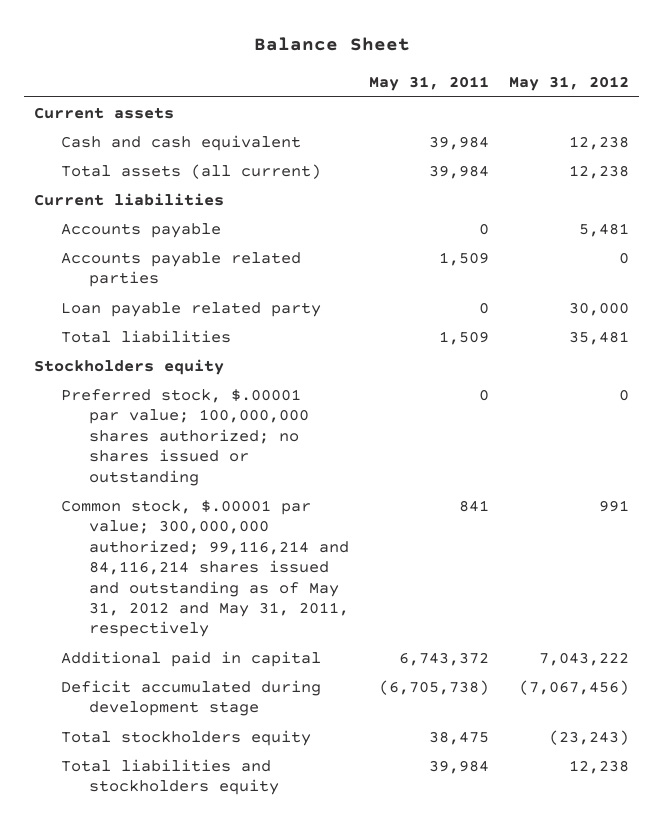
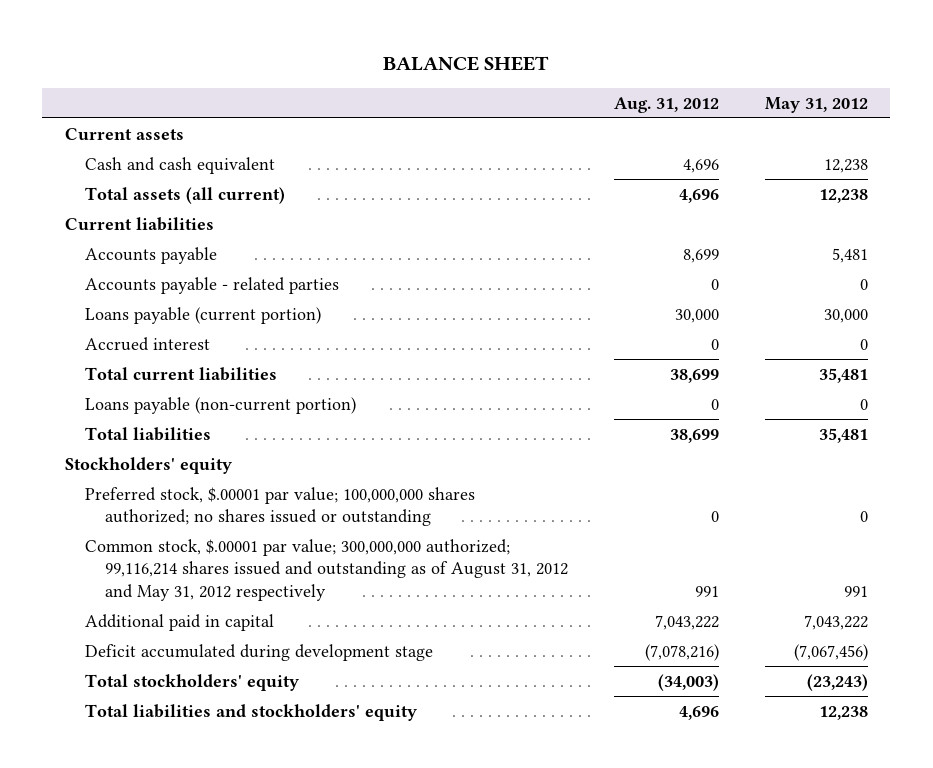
[253,37,410,52] Balance Sheet -> [383,56,550,72] BALANCE SHEET
[368,76,489,92] May 31, 2011 -> none
none -> [613,96,719,113] Aug. 31, 2012
[61,301,322,317] Loan payable related party -> none
[61,251,302,288] Accounts payable related parties -> [85,276,340,294] Accounts payable - related parties
none -> [85,306,322,324] Loans payable (current portion)
none -> [85,336,211,351] Accrued interest
none -> [85,366,278,381] Total current liabilities
none -> [85,396,357,414] Loans payable (non-current portion)
[34,358,225,375] Stockholders equity -> [65,456,233,474] Stockholders' equity
[61,499,349,638] Common stock, $.00001 par value; 300,000,000 authorized; 99,116,214 and 84,116,214 shares issued and outstanding as of May 31, 2012 and May 31, 2011, respectively -> [85,538,568,601] Common stock, $.00001 par value; 300,000,000 authorized; 99,116,214 shares issued and outstanding as of August 31, 2012 and May 31, 2012 respectively
[61,729,312,746] Total stockholders equity -> [85,673,300,691] Total stockholders' equity
[61,758,279,796] Total liabilities and stockholders equity -> [85,703,418,721] Total liabilities and stockholders' equity

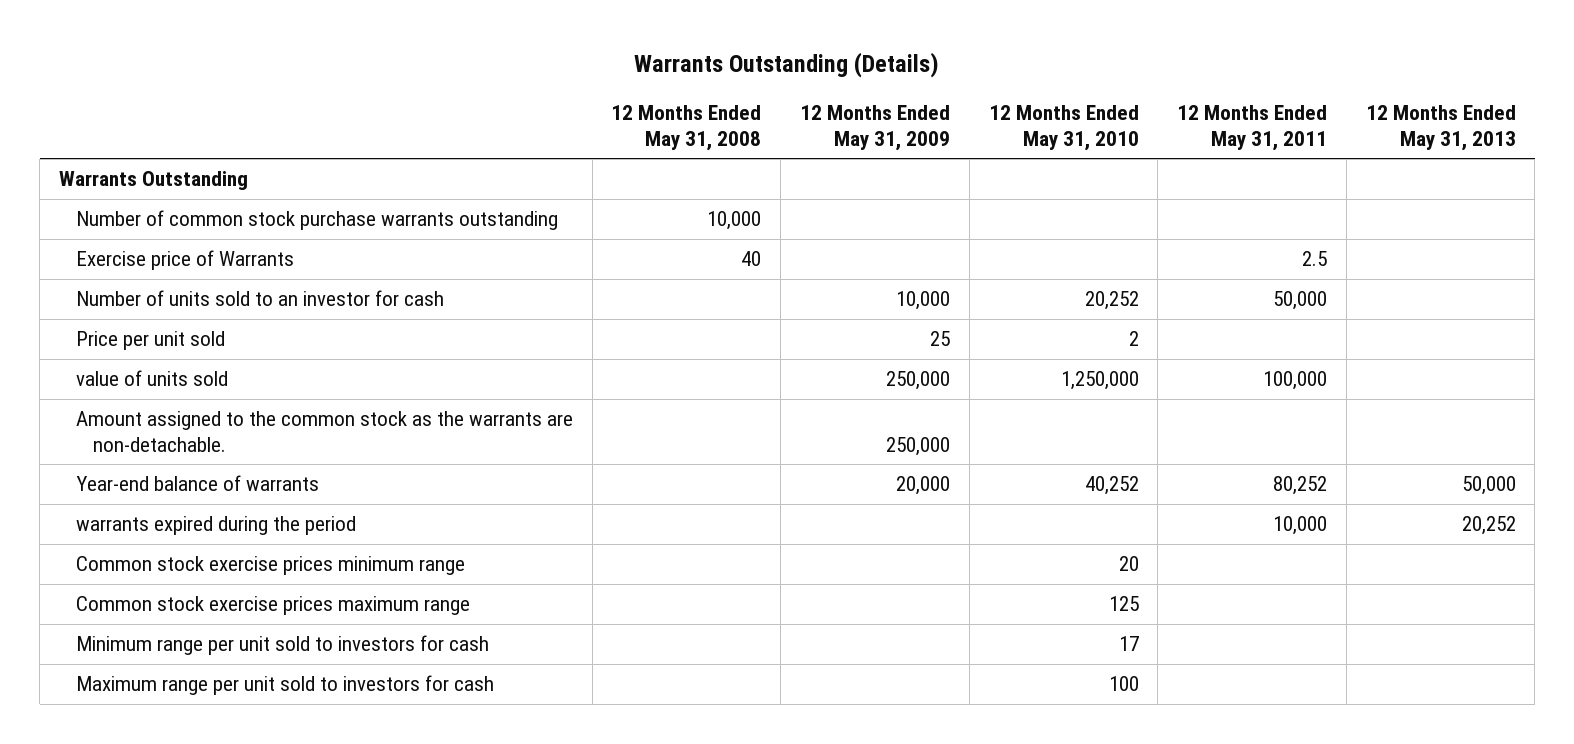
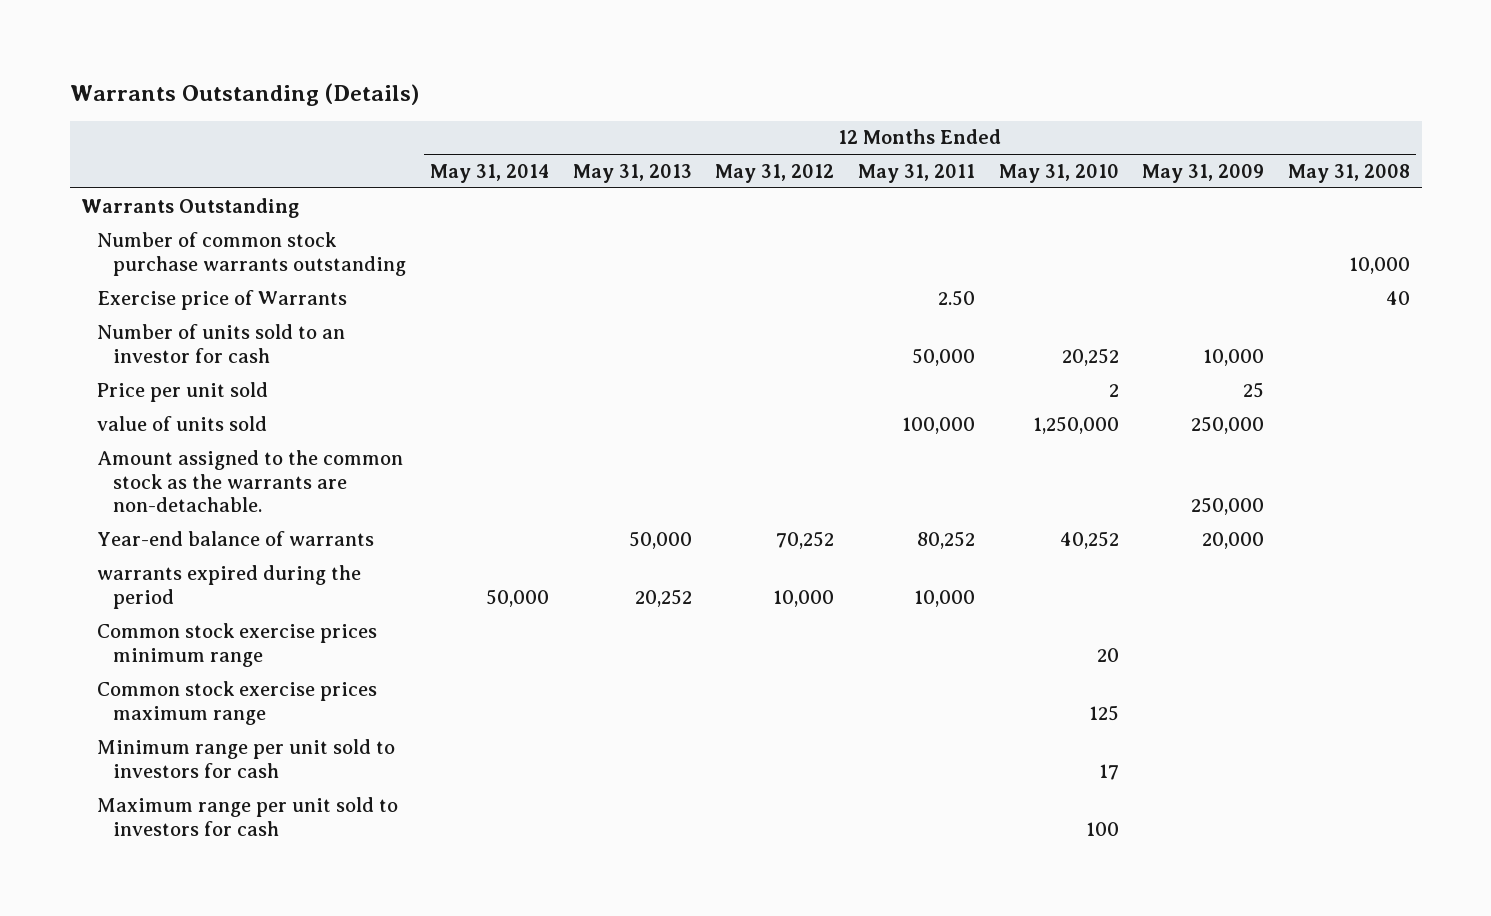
none -> [429,163,549,183] May 31, 2014
none -> [715,163,835,183] May 31, 2012
[1302,251,1328,267] 2.5 -> [937,289,975,306] 2.50

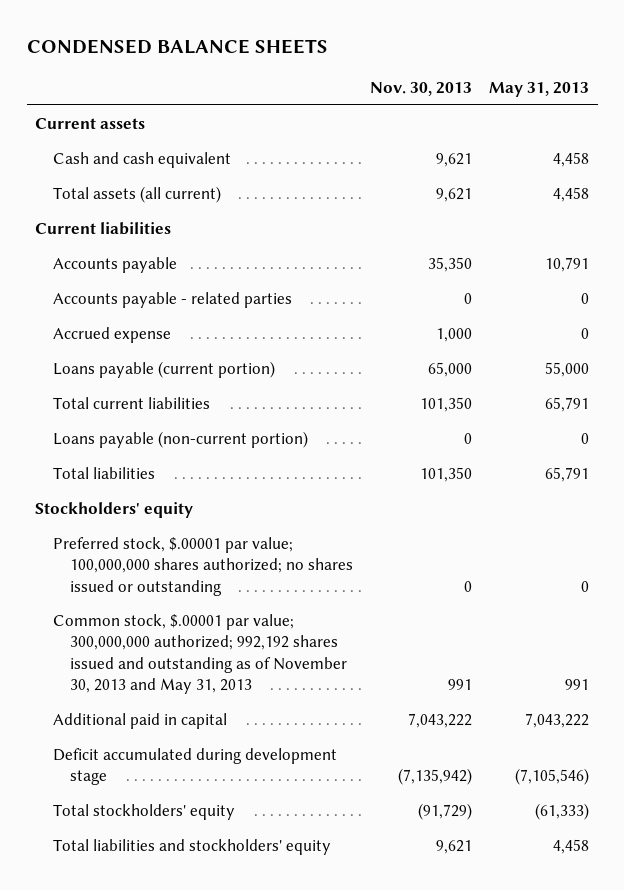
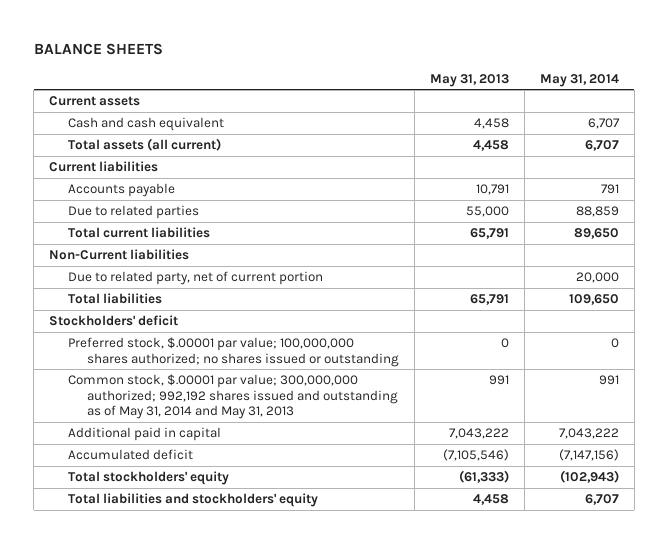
[26,39,328,55] CONDENSED BALANCE SHEETS -> [33,43,163,56] BALANCE SHEETS
[370,81,473,96] Nov. 30, 2013 -> none
none -> [539,73,619,87] May 31, 2014
[52,291,292,308] Accounts payable - related parties -> none
[52,326,171,343] Accrued expense -> none
[52,360,275,378] Loans payable (current portion) -> none
none -> [68,204,200,219] Due to related parties
[52,430,308,448] Loans payable (non-current portion) -> none
none -> [49,248,190,260] Non-Current liabilities
none -> [68,270,324,285] Due to related party, net of current portion
[35,501,194,518] Stockholders' equity -> [49,314,179,326] Stockholders' deficit
[52,613,348,695] Common stock, $.00001 par value; 300,000,000 authorized; 992,192 shares issued and outstanding as of November 30, 2013 and May 31, 2013 -> [68,373,399,420] Common stock, $.00001 par value; 300,000,000 authorized; 992,192 shares issued and outstanding as of May 31, 2014 and May 31, 2013
[52,747,337,786] Deficit accumulated during development stage -> [68,448,194,460] Accumulated deficit

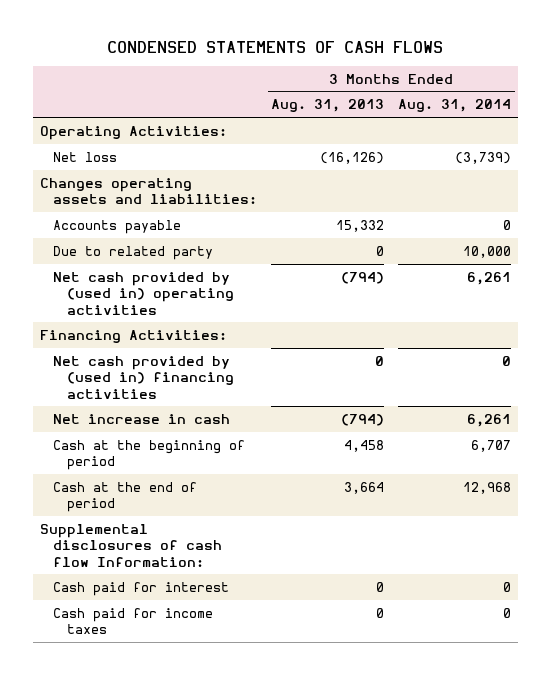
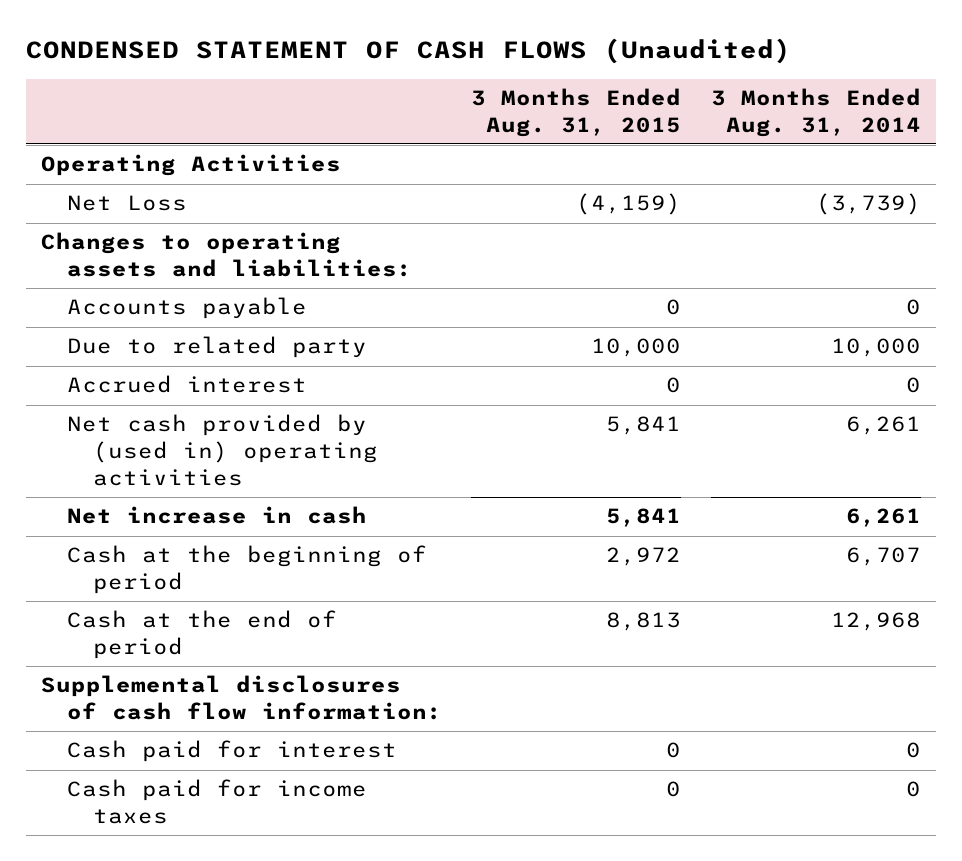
[107,41,444,54] CONDENSED STATEMENTS OF CASH FLOWS -> [25,37,791,64] CONDENSED STATEMENT OF CASH FLOWS (Unaudited)
[271,99,385,113] Aug. 31, 2013 -> none
none -> [471,88,682,137] 3 Months Ended Aug. 31, 2015
[39,125,227,140] Operating Activities: -> [40,154,341,177] Operating Activities
[53,151,118,162] Net loss -> [66,195,187,212] Net Loss
[39,177,258,205] Changes operating assets and liabilities: -> [40,232,412,278] Changes to operating assets and liabilities:
none -> [66,375,307,394] Accrued interest
[39,329,227,343] Financing Activities: -> none
[53,355,235,399] Net cash provided by (used in) financing activities -> none
[39,523,223,567] Supplemental disclosures of cash flow Information: -> [40,675,442,721] Supplemental disclosures of cash flow information:

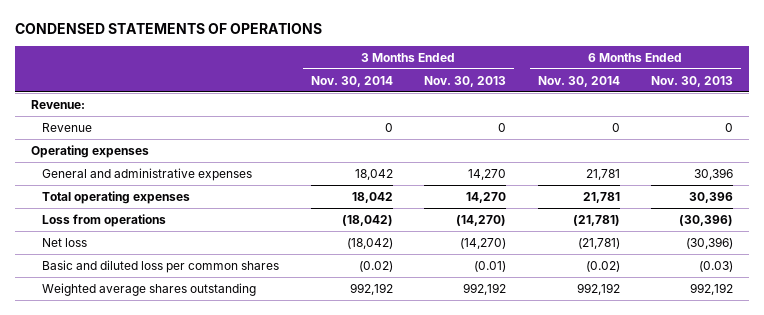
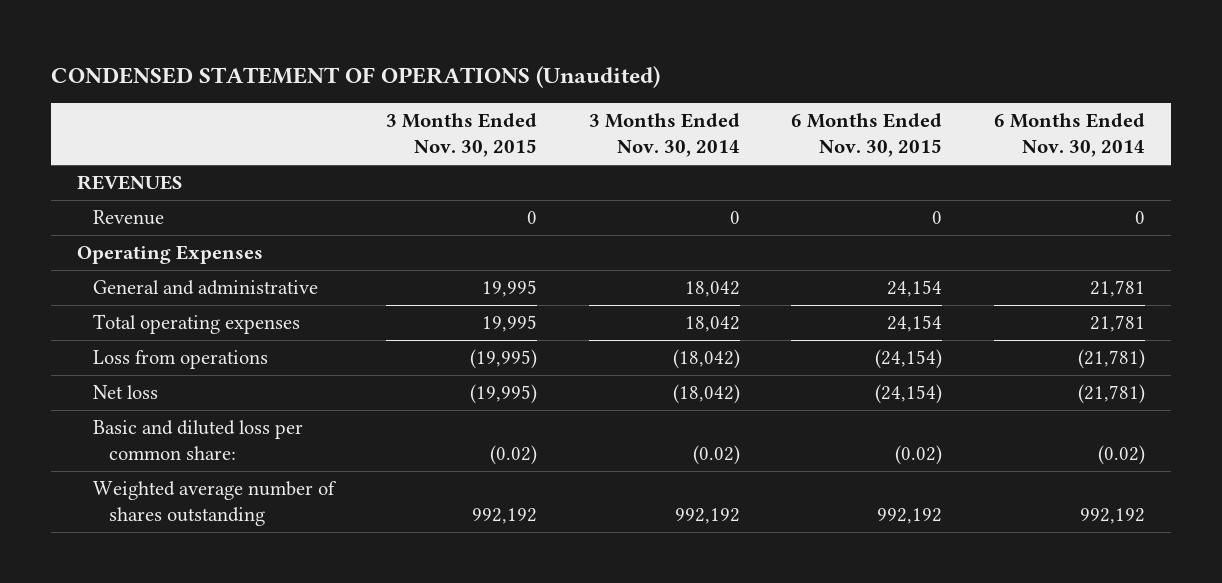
[15,23,323,35] CONDENSED STATEMENTS OF OPERATIONS -> [51,65,661,88] CONDENSED STATEMENT OF OPERATIONS (Unaudited)
[424,75,507,87] Nov. 30, 2013 -> none
[651,75,734,87] Nov. 30, 2013 -> none
none -> [385,113,537,158] 3 Months Ended Nov. 30, 2015
none -> [791,113,943,158] 6 Months Ended Nov. 30, 2015
[31,99,86,109] Revenue: -> [77,174,183,190] REVENUES
[31,144,150,158] Operating expenses -> [77,244,264,264] Operating Expenses
[42,167,253,181] General and administrative expenses -> [93,279,319,295] General and administrative
[42,259,280,273] Basic and diluted loss per common shares -> [93,419,304,461] Basic and diluted loss per common share:
[42,282,257,296] Weighted average shares outstanding -> [93,480,338,527] Weighted average number of shares outstanding

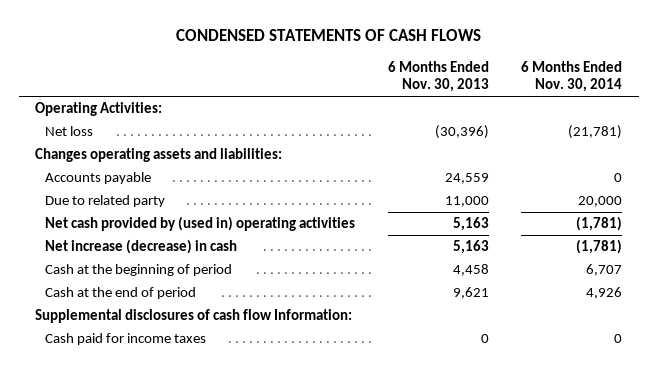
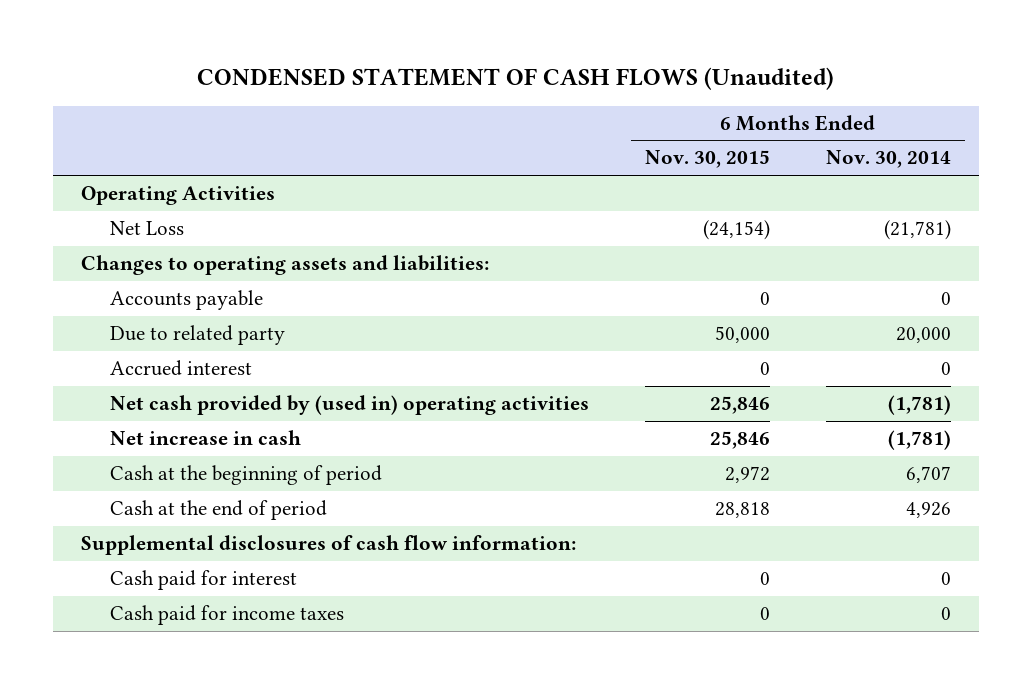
[175,29,481,42] CONDENSED STATEMENTS OF CASH FLOWS -> [196,66,834,90] CONDENSED STATEMENT OF CASH FLOWS (Unaudited)
[387,61,489,93] 6 Months Ended Nov. 30, 2013 -> none
none -> [645,150,771,169] Nov. 30, 2015
[34,102,162,117] Operating Activities: -> [80,186,275,206] Operating Activities
[45,126,94,137] Net loss -> [110,221,185,236] Net Loss
[34,148,282,163] Changes operating assets and liabilities: -> [80,255,489,276] Changes to operating assets and liabilities:
none -> [110,360,253,377] Accrued interest
[45,239,238,255] Net increase (decrease) in cash -> [110,430,302,446] Net increase in cash
[34,309,352,324] Supplemental disclosures of cash flow Information: -> [80,535,576,556] Supplemental disclosures of cash flow information:
none -> [110,570,298,591] Cash paid for interest

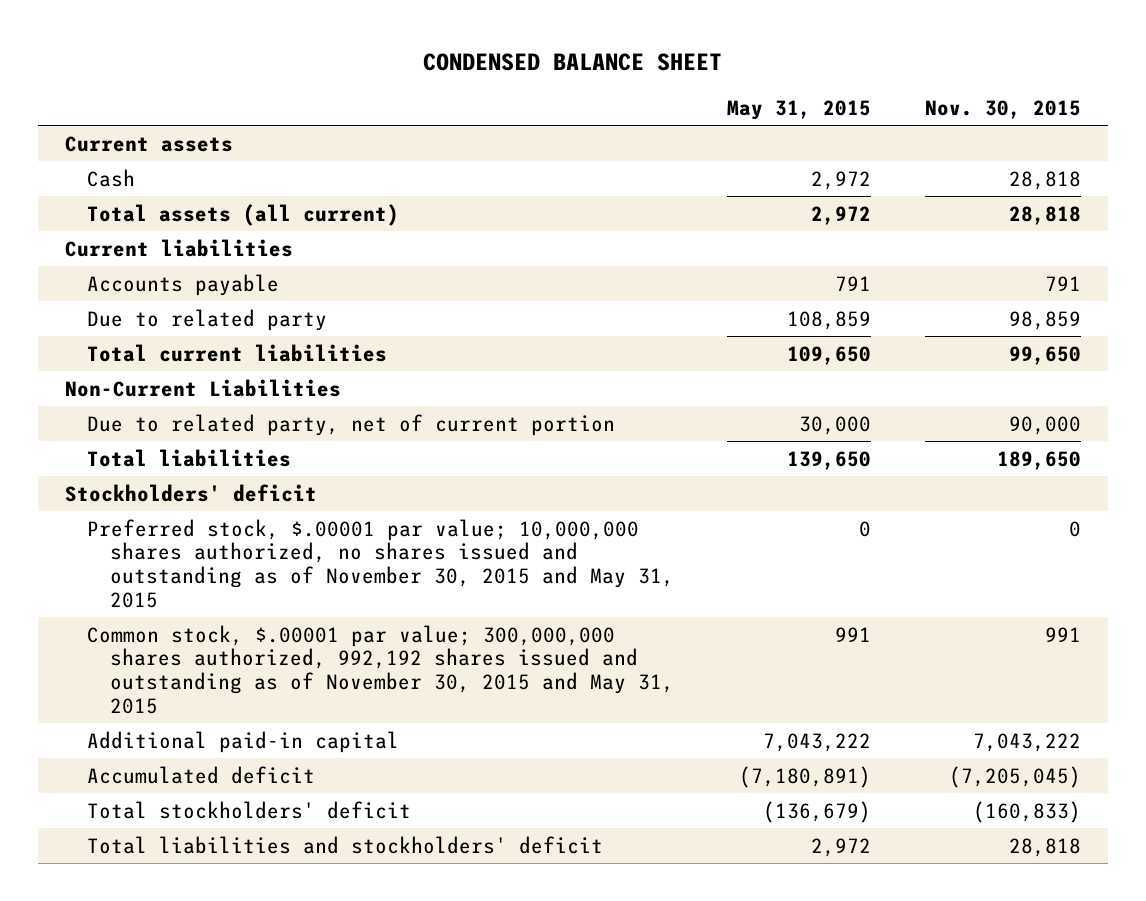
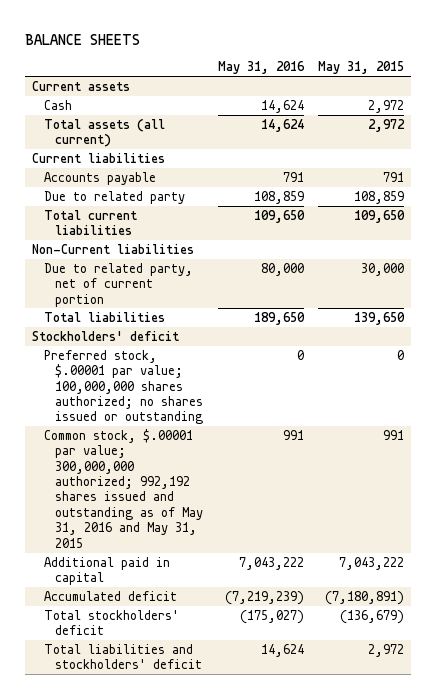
[422,52,722,71] CONDENSED BALANCE SHEET -> [25,33,141,45] BALANCE SHEETS
[924,100,1081,120] Nov. 30, 2015 -> none
none -> [217,61,305,75] May 31, 2016
[64,378,341,397] Non-Current Liabilities -> [32,243,195,254] Non-Current liabilities
[87,518,674,609] Preferred stock, $.00001 par value; 10,000,000 shares authorized, no shares issued and outstanding as of November 30, 2015 and May 31, 2015 -> [43,349,204,425] Preferred stock, $.00001 par value; 100,000,000 shares authorized; no shares issued or outstanding
[87,624,674,715] Common stock, $.00001 par value; 300,000,000 shares authorized, 992,192 shares issued and outstanding as of November 30, 2015 and May 31, 2015 -> [43,428,204,548] Common stock, $.00001 par value; 300,000,000 authorized; 992,192 shares issued and outstanding as of May 31, 2016 and May 31, 2015
[87,730,400,753] Additional paid-in capital -> [43,556,170,586] Additional paid in capital

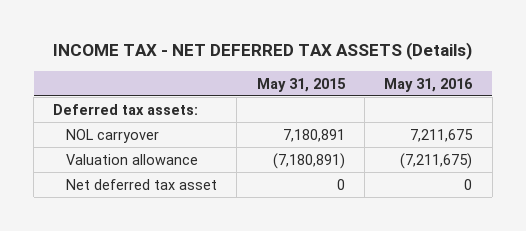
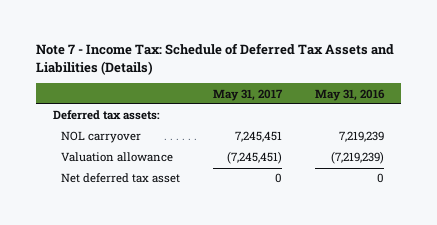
[52,42,472,61] INCOME TAX - NET DEFERRED TAX ASSETS (Details) -> [36,43,395,75] Note 7 - Income Tax: Schedule of Deferred Tax Assets and Liabilities (Details)
[256,77,346,92] May 31, 2015 -> none
none -> [213,88,284,101] May 31, 2017
[410,128,474,142] 7,211,675 -> [339,131,385,143] 7,219,239
[400,152,473,169] (7,211,675) -> [331,151,385,165] (7,219,239)

